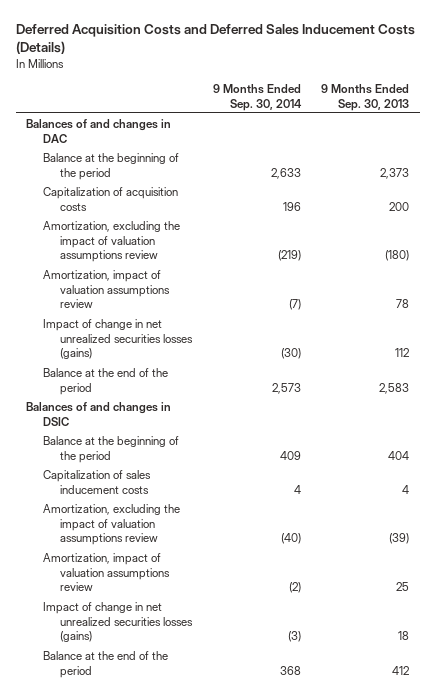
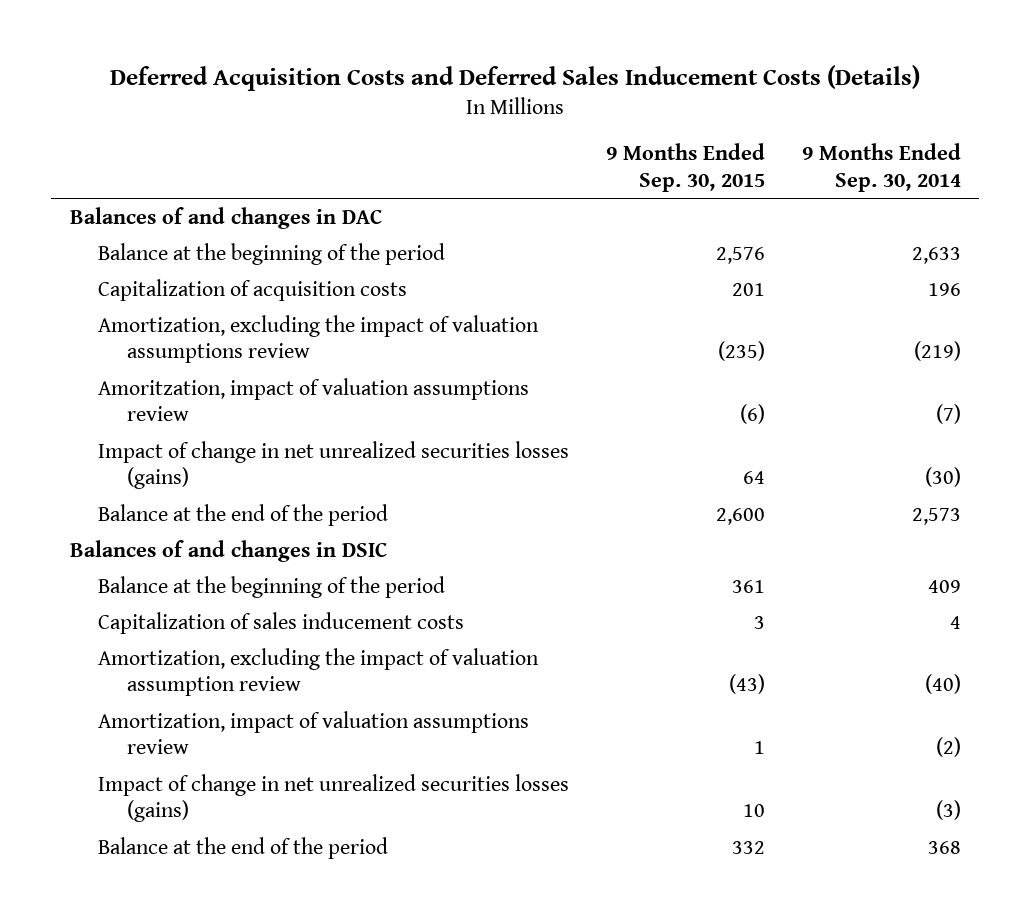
[321,83,410,111] 9 Months Ended Sep. 30, 2013 -> none
none -> [606,143,766,193] 9 Months Ended Sep. 30, 2015
[43,269,171,309] Amortization, impact of valuation assumptions review -> [98,377,530,422] Amoritzation, impact of valuation assumptions review
[43,503,181,546] Amortization, excluding the impact of valuation assumptions review -> [98,647,540,697] Amortization, excluding the impact of valuation assumption review

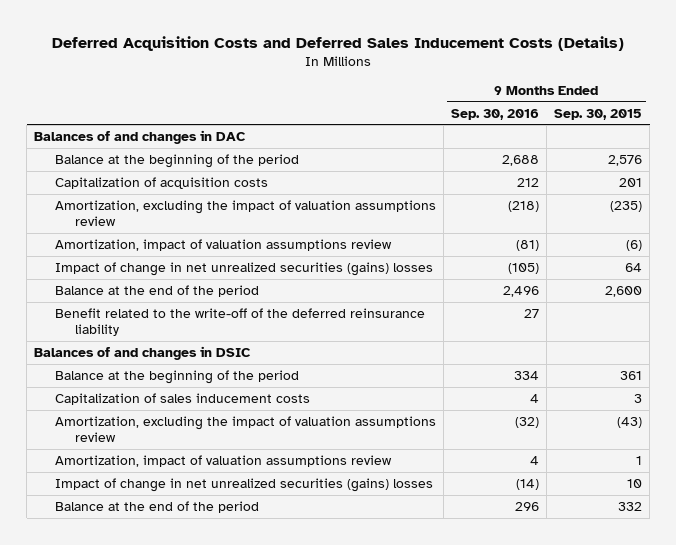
[802,143,962,193] 9 Months Ended Sep. 30, 2014 -> none
none -> [450,108,539,120] Sep. 30, 2016
[98,377,530,422] Amoritzation, impact of valuation assumptions review -> [54,238,392,251] Amortization, impact of valuation assumptions review
[98,440,570,490] Impact of change in net unrealized securities losses (gains) -> [54,261,433,276] Impact of change in net unrealized securities (gains) losses
none -> [54,307,425,337] Benefit related to the write-off of the deferred reinsurance liability
[98,647,540,697] Amortization, excluding the impact of valuation assumption review -> [54,415,436,443] Amortization, excluding the impact of valuation assumptions review
[98,773,570,823] Impact of change in net unrealized securities losses (gains) -> [54,477,433,492] Impact of change in net unrealized securities (gains) losses

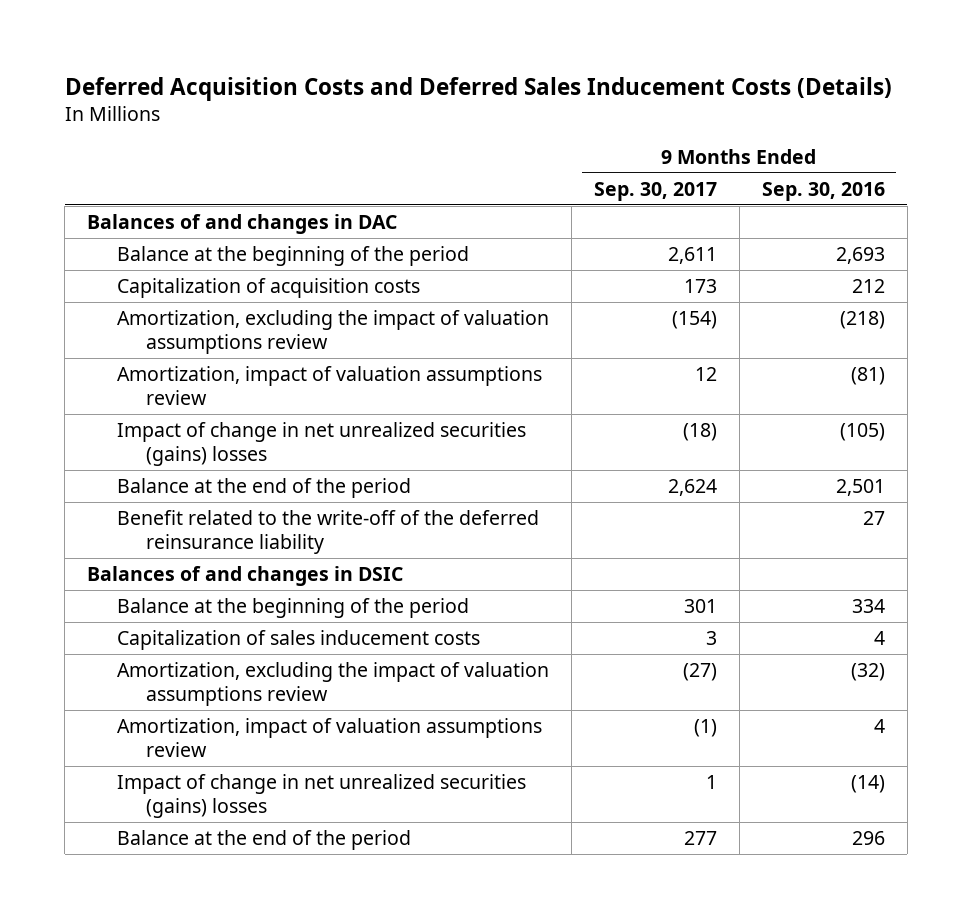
[554,108,643,120] Sep. 30, 2015 -> none
none -> [593,181,717,201] Sep. 30, 2017
[501,154,539,166] 2,688 -> [835,247,885,265] 2,693
[502,285,539,297] 2,496 -> [835,479,885,497] 2,501

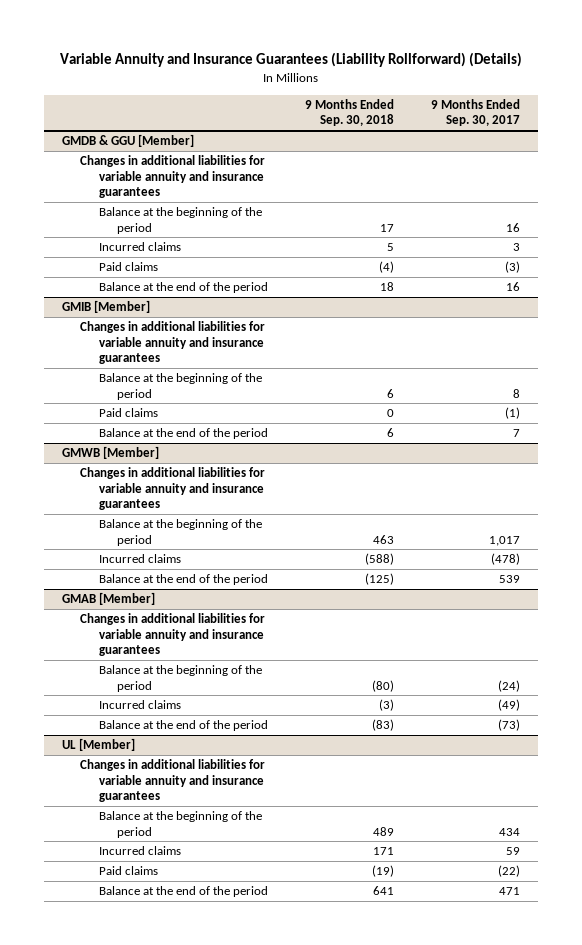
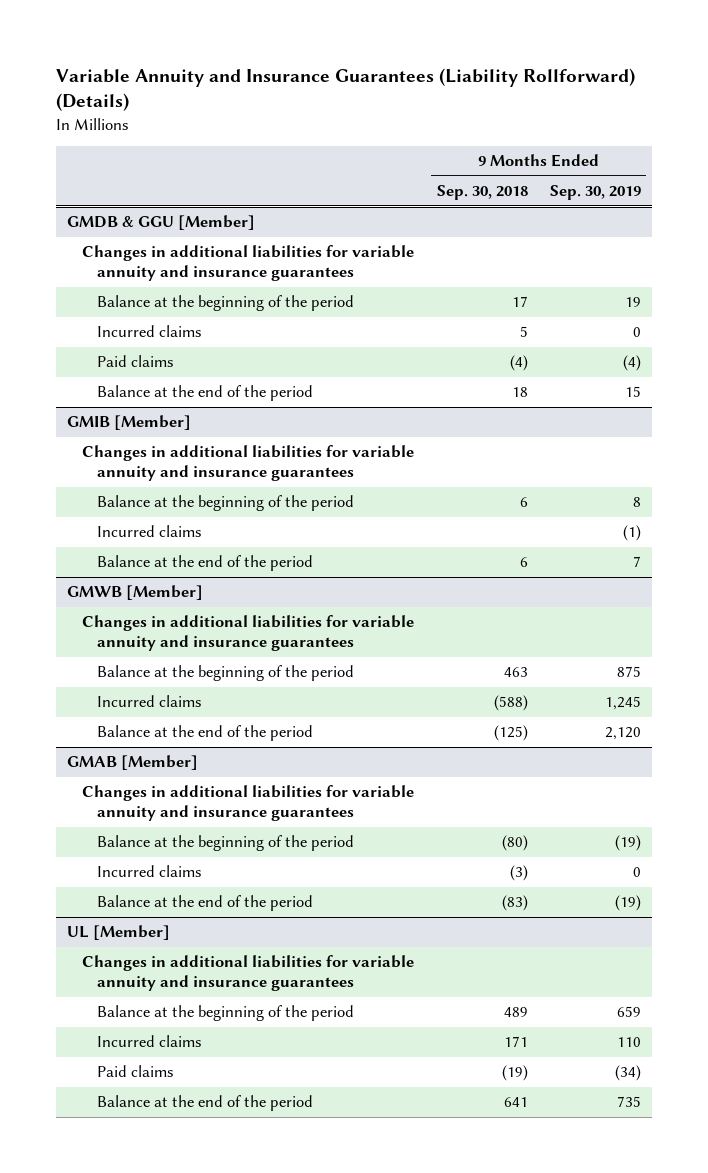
[430,98,520,127] 9 Months Ended Sep. 30, 2017 -> none
none -> [549,185,641,201] Sep. 30, 2019
[98,408,158,418] Paid claims -> none
none -> [96,525,202,538] Incurred claims

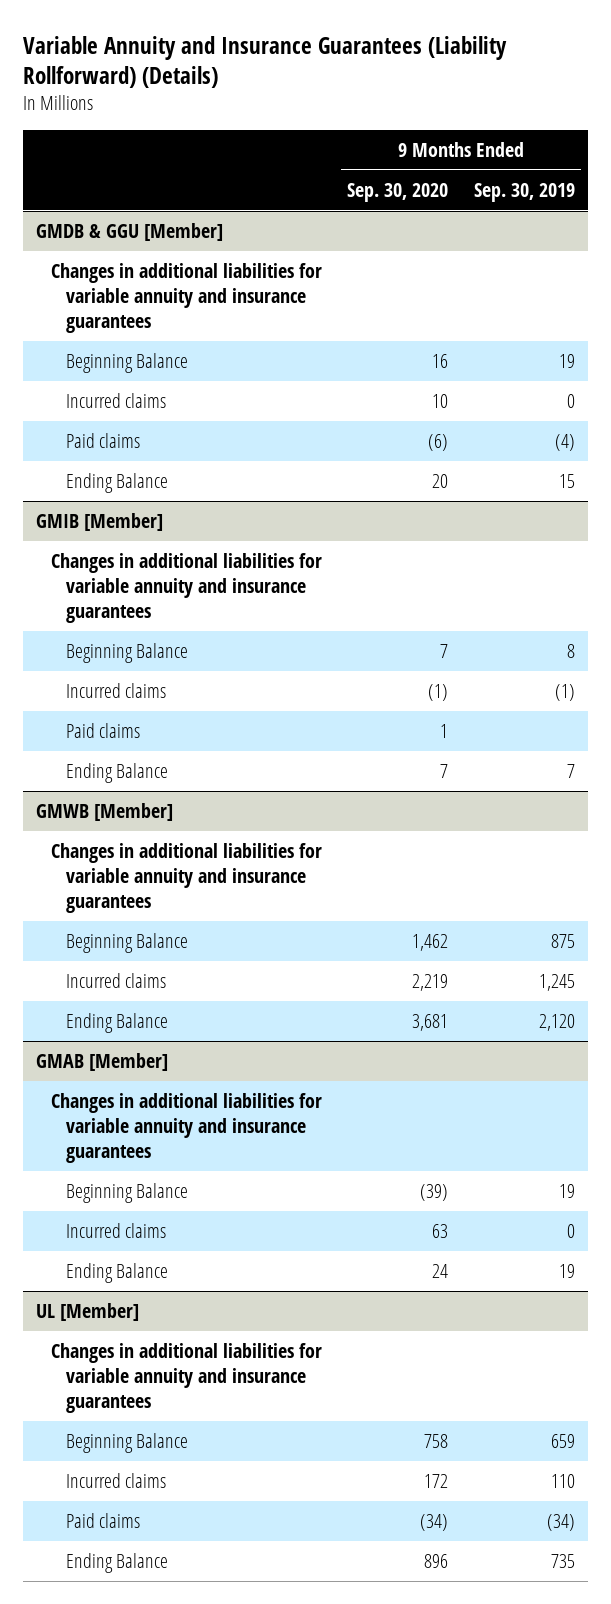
[436,185,528,201] Sep. 30, 2018 -> none
none -> [347,182,449,202] Sep. 30, 2020
[96,295,354,312] Balance at the beginning of the period -> [65,352,188,373] Beginning Balance
[96,385,313,402] Balance at the end of the period -> [65,472,168,493] Ending Balance
[96,495,354,512] Balance at the beginning of the period -> [65,642,188,663] Beginning Balance
none -> [65,722,140,738] Paid claims
[96,555,313,572] Balance at the end of the period -> [65,762,168,783] Ending Balance
[96,665,354,682] Balance at the beginning of the period -> [65,932,188,953] Beginning Balance
[96,725,313,742] Balance at the end of the period -> [65,1012,168,1033] Ending Balance
[96,835,354,852] Balance at the beginning of the period -> [65,1182,188,1203] Beginning Balance
[614,835,641,852] (19) -> [558,1183,575,1198] 19
[96,895,313,912] Balance at the end of the period -> none
none -> [65,1262,168,1283] Ending Balance
[96,1005,354,1022] Balance at the beginning of the period -> [65,1432,188,1453] Beginning Balance
[96,1095,313,1112] Balance at the end of the period -> [65,1552,168,1573] Ending Balance

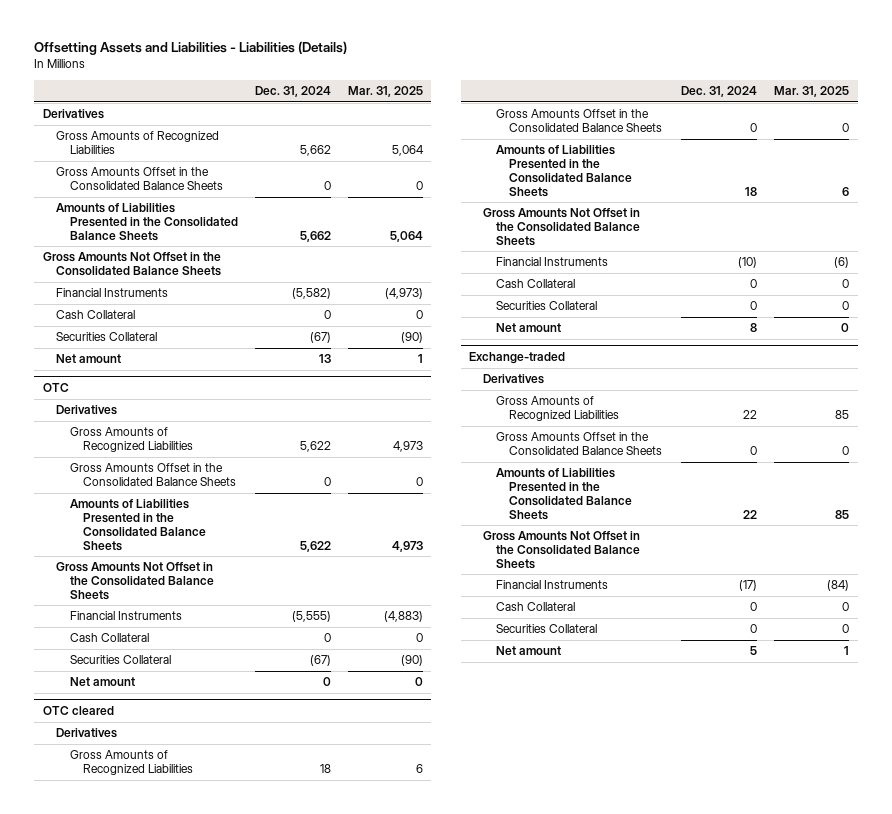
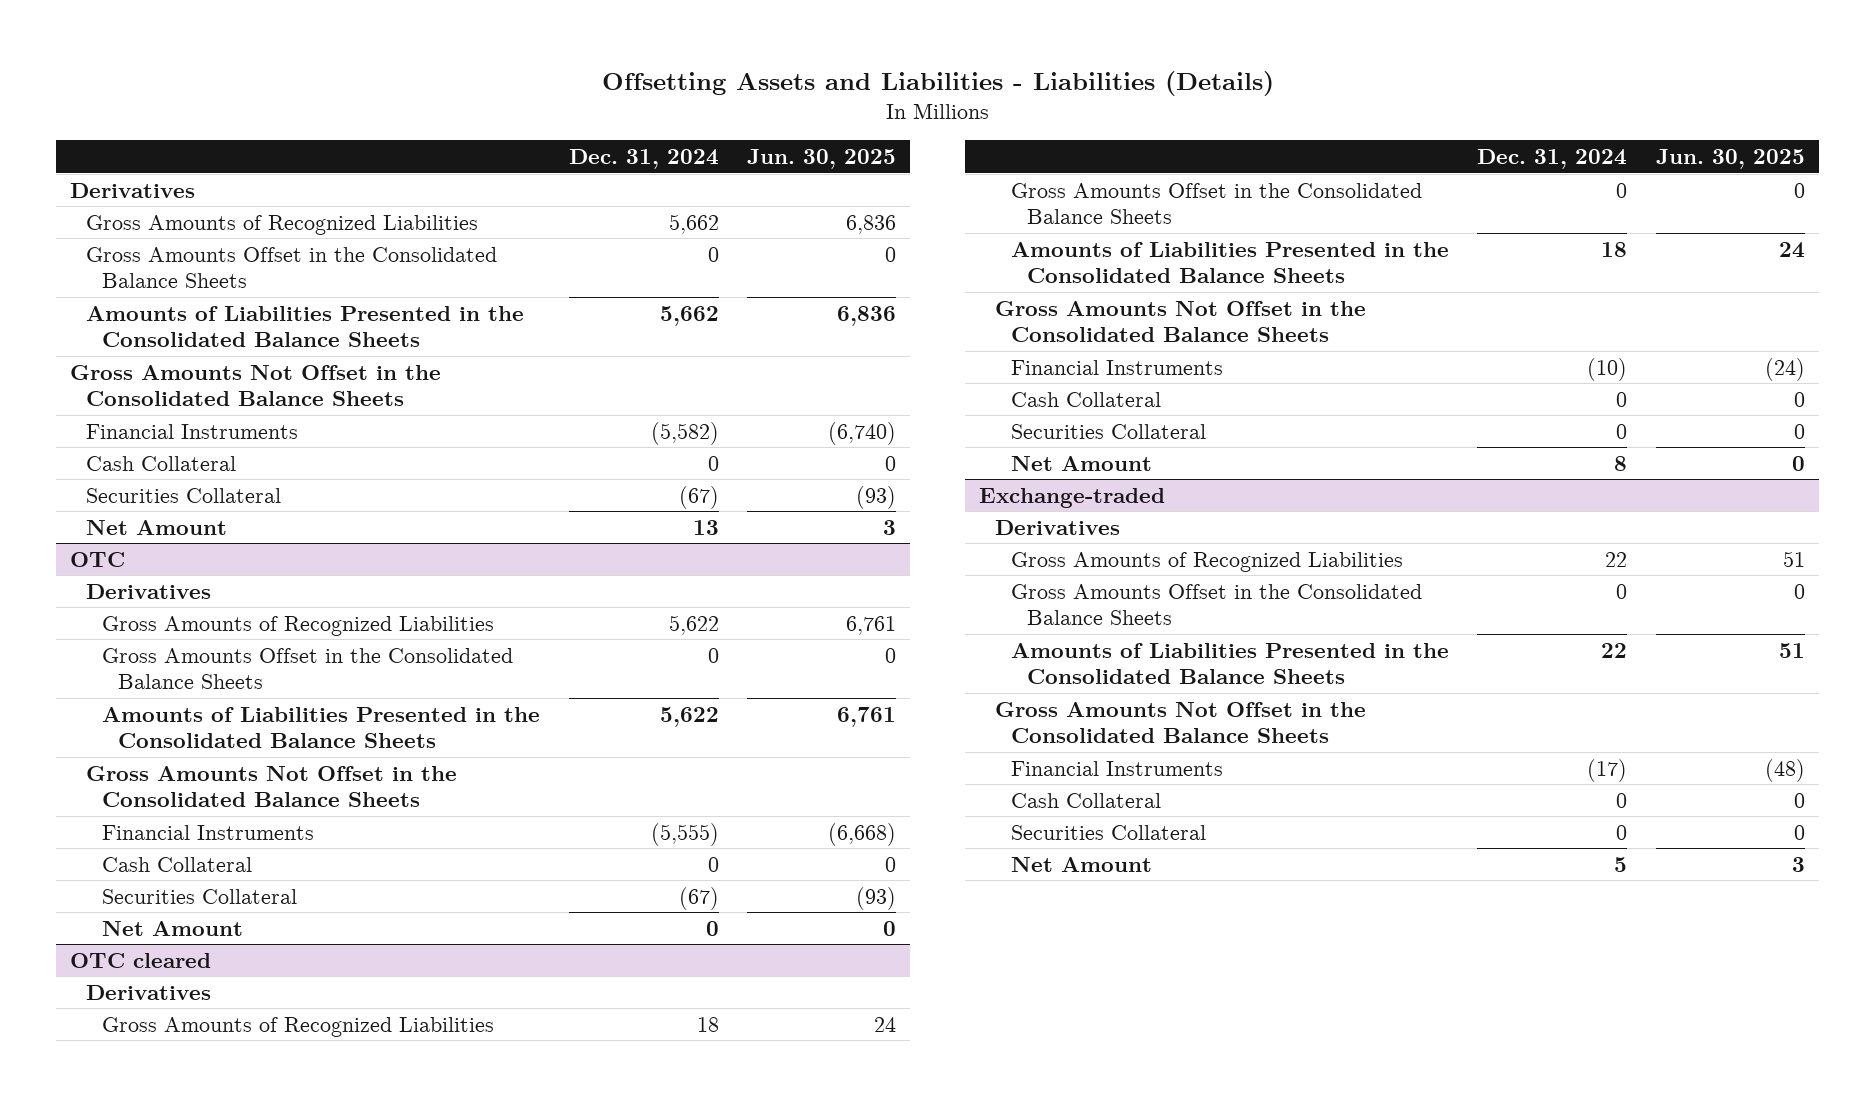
[347,86,423,98] Mar. 31, 2025 -> none
none -> [747,149,897,170] Jun. 30, 2025
[56,354,122,364] Net amount -> [86,519,228,535] Net Amount
[69,677,135,687] Net amount -> [101,920,243,936] Net Amount
[495,323,561,333] Net amount -> [1010,455,1152,471] Net Amount
[495,646,561,656] Net amount -> [1010,856,1152,872] Net Amount

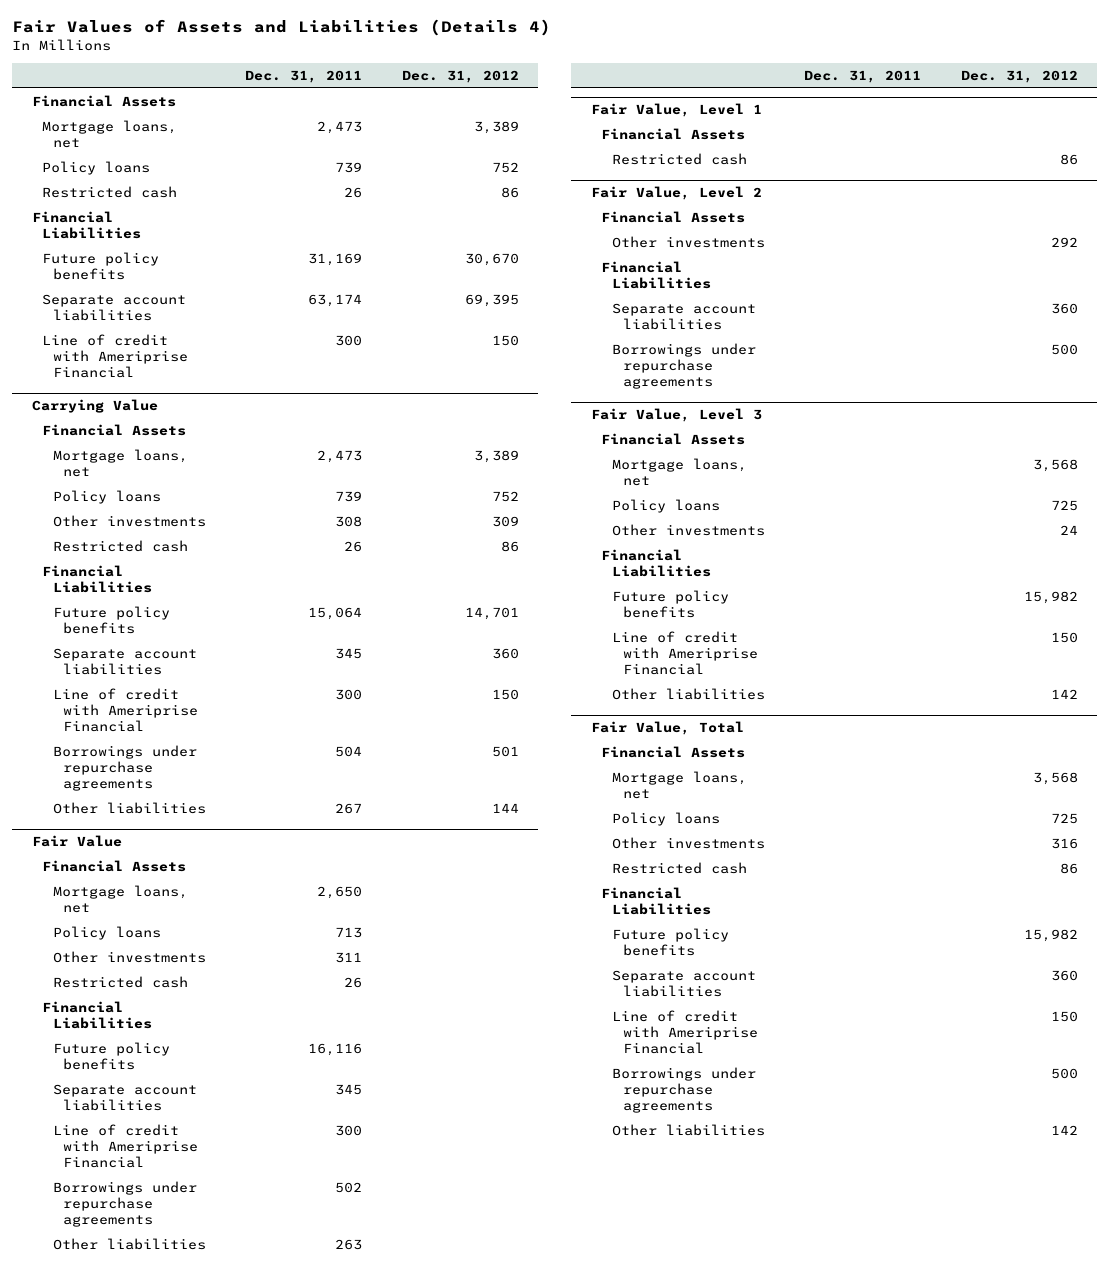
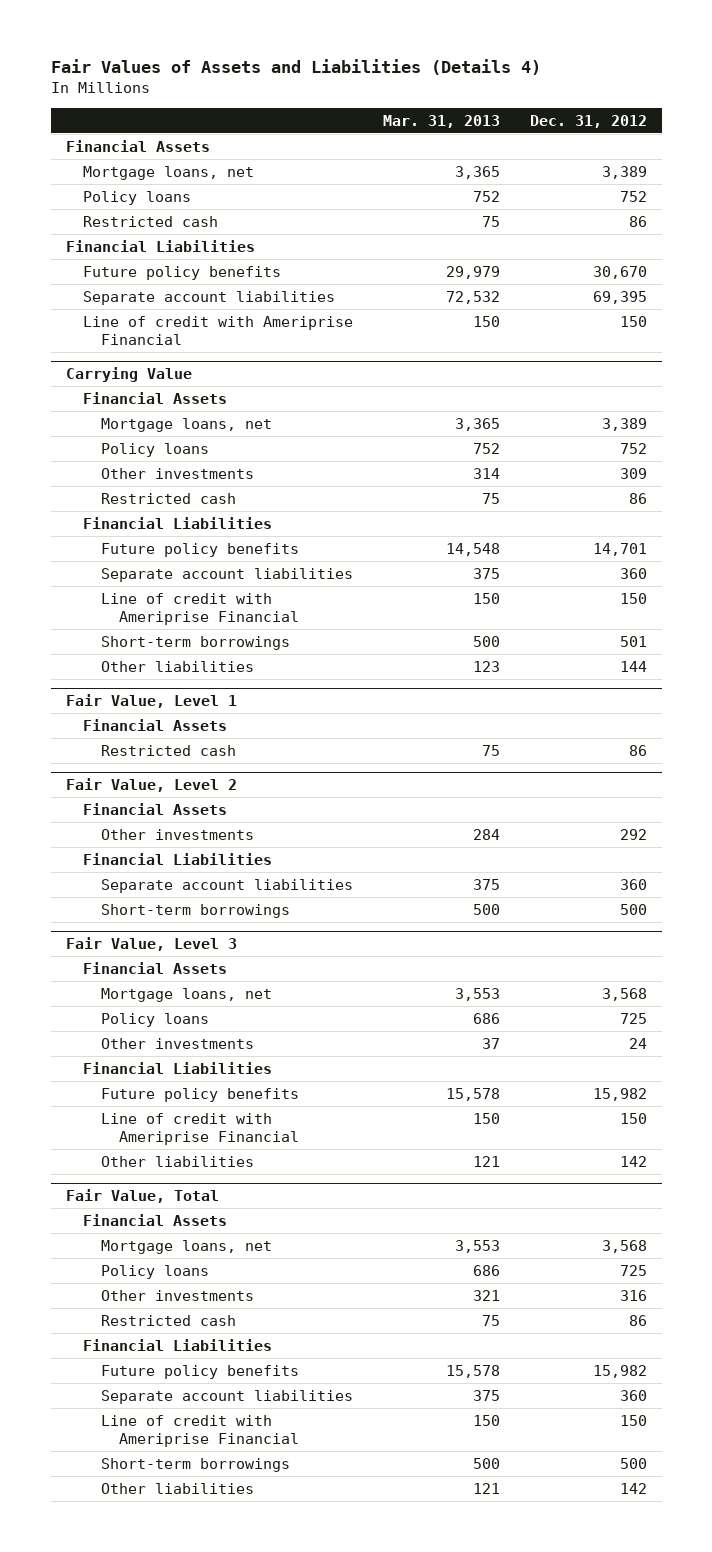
[245,70,363,84] Dec. 31, 2011 -> none
none -> [383,114,501,128] Mar. 31, 2013
[52,744,197,792] Borrowings under repurchase agreements -> none
none -> [101,635,291,650] Short-term borrowings
[31,835,122,848] Fair Value -> none
[42,859,187,872] Financial Assets -> none
[52,884,188,914] Mortgage loans, net -> none
[52,925,161,940] Policy loans -> none
[52,950,206,963] Other investments -> none
[52,975,188,988] Restricted cash -> none
[42,1000,152,1030] Financial Liabilities -> none
[52,1041,170,1071] Future policy benefits -> none
[52,1083,197,1112] Separate account liabilities -> none
[52,1123,199,1169] Line of credit with Ameriprise Financial -> none
[52,1180,197,1228] Borrowings under repurchase agreements -> none
[52,1237,206,1250] Other liabilities -> none
[611,342,756,390] Borrowings under repurchase agreements -> none
none -> [101,903,291,918] Short-term borrowings
[611,1066,756,1114] Borrowings under repurchase agreements -> none
none -> [101,1457,291,1472] Short-term borrowings

